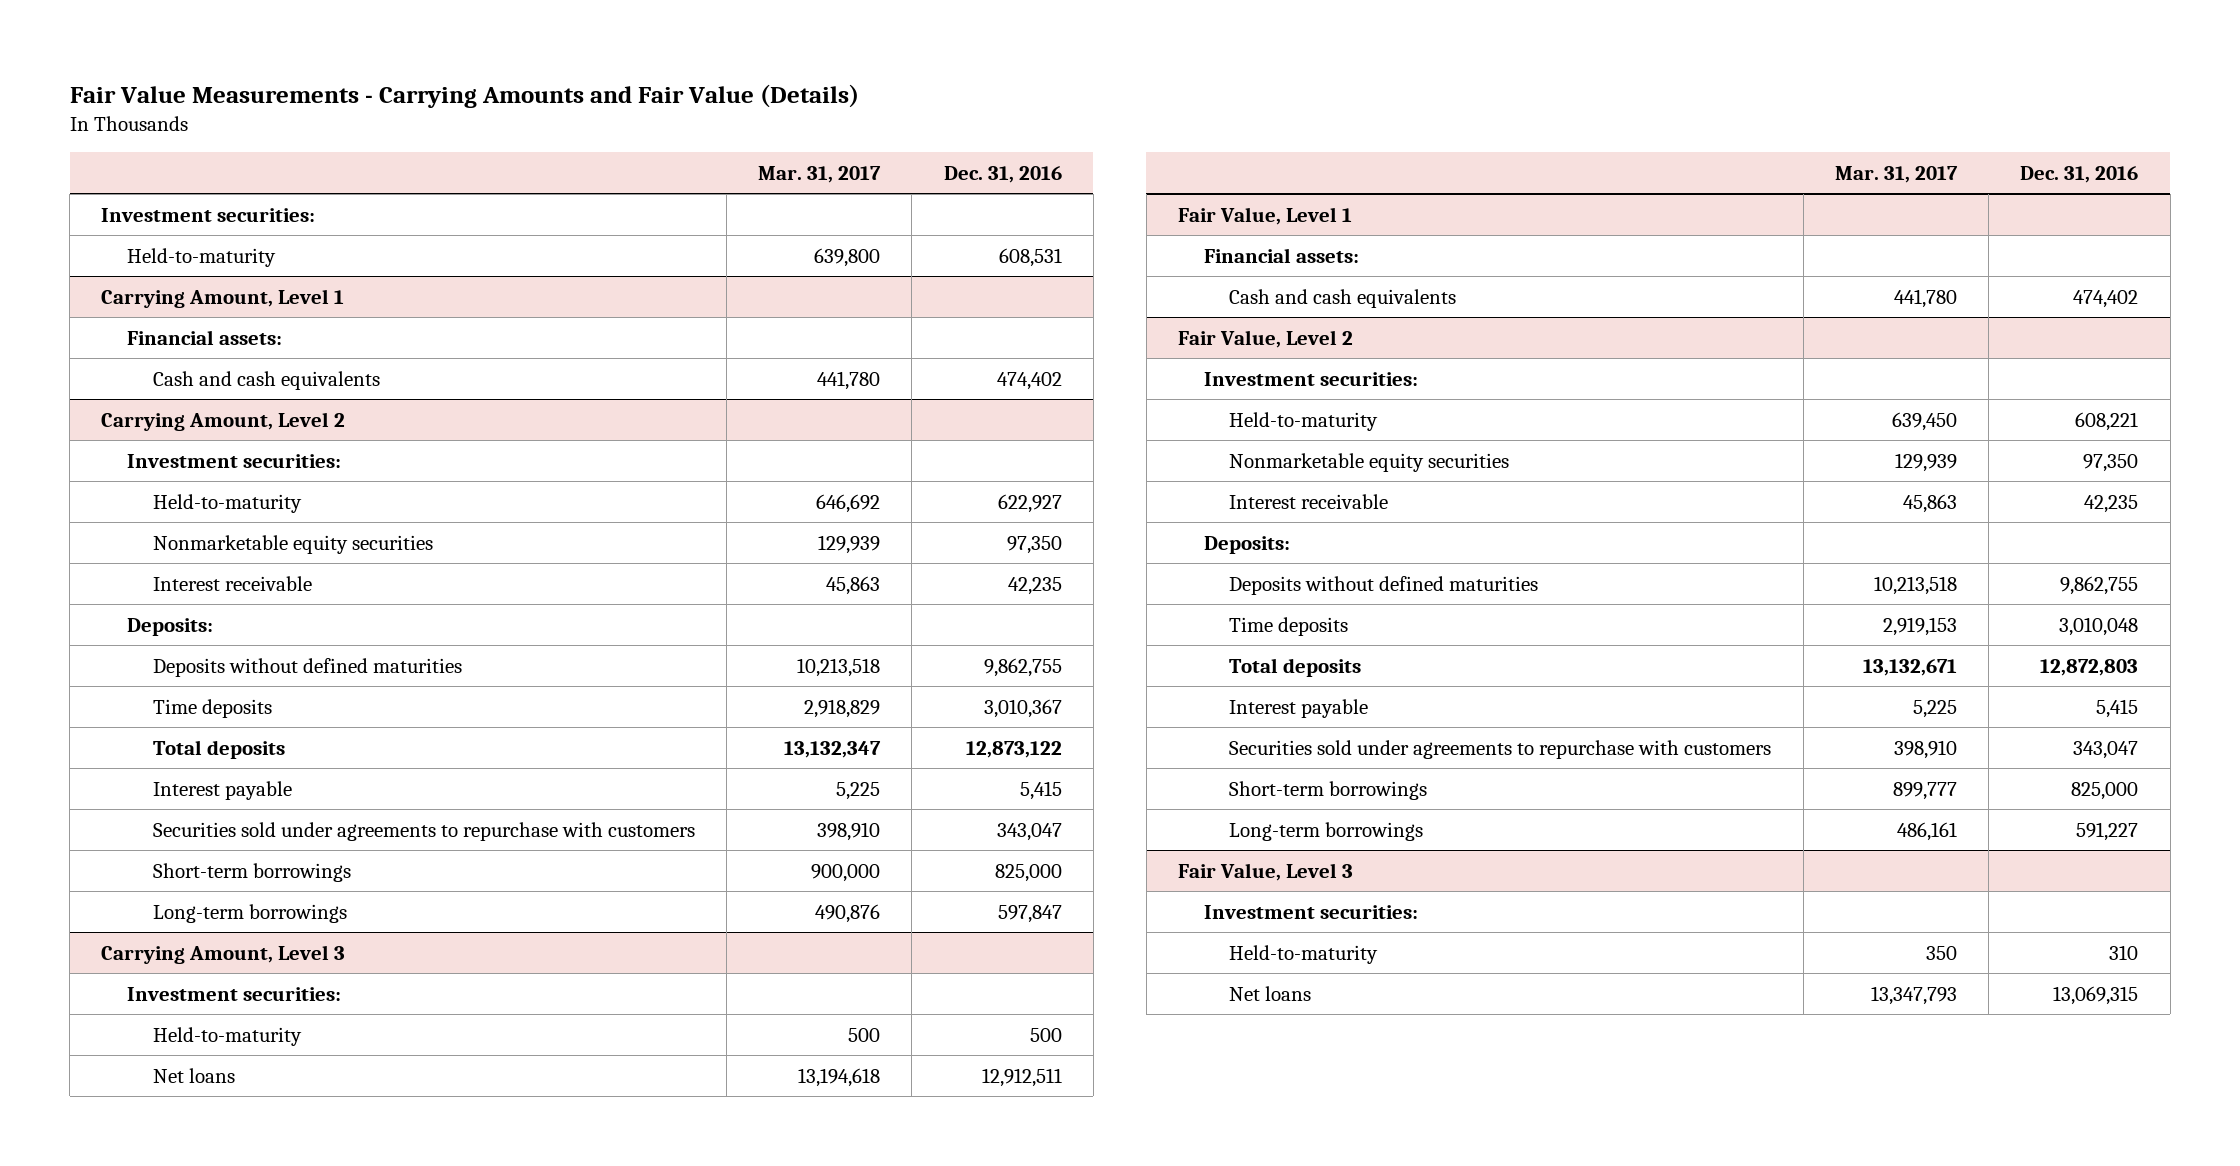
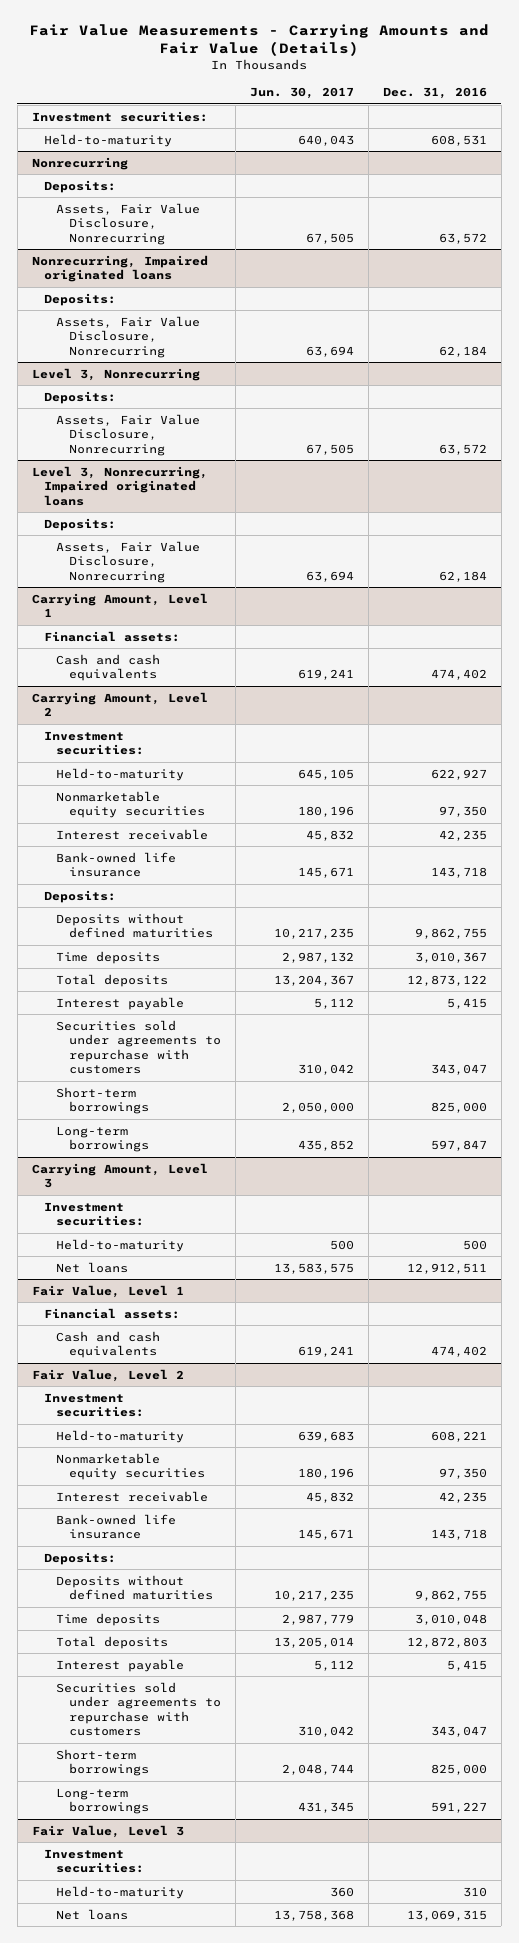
[758,166,882,184] Mar. 31, 2017 -> none
none -> [249,87,354,100] Jun. 30, 2017
none -> [31,156,128,170] Nonrecurring
none -> [44,179,117,193] Deposits:
none -> [56,202,201,245] Assets, Fair Value Disclosure, Nonrecurring
none -> [31,254,208,283] Nonrecurring, Impaired originated loans
none -> [44,292,117,306] Deposits:
none -> [56,315,201,358] Assets, Fair Value Disclosure, Nonrecurring
none -> [31,367,200,381] Level 3, Nonrecurring
none -> [44,390,117,404] Deposits:
none -> [56,413,201,456] Assets, Fair Value Disclosure, Nonrecurring
none -> [31,465,208,506] Level 3, Nonrecurring, Impaired originated loans
none -> [44,517,117,531] Deposits:
none -> [56,540,201,583] Assets, Fair Value Disclosure, Nonrecurring
none -> [56,851,177,878] Bank-owned life insurance
none -> [56,1513,177,1540] Bank-owned life insurance

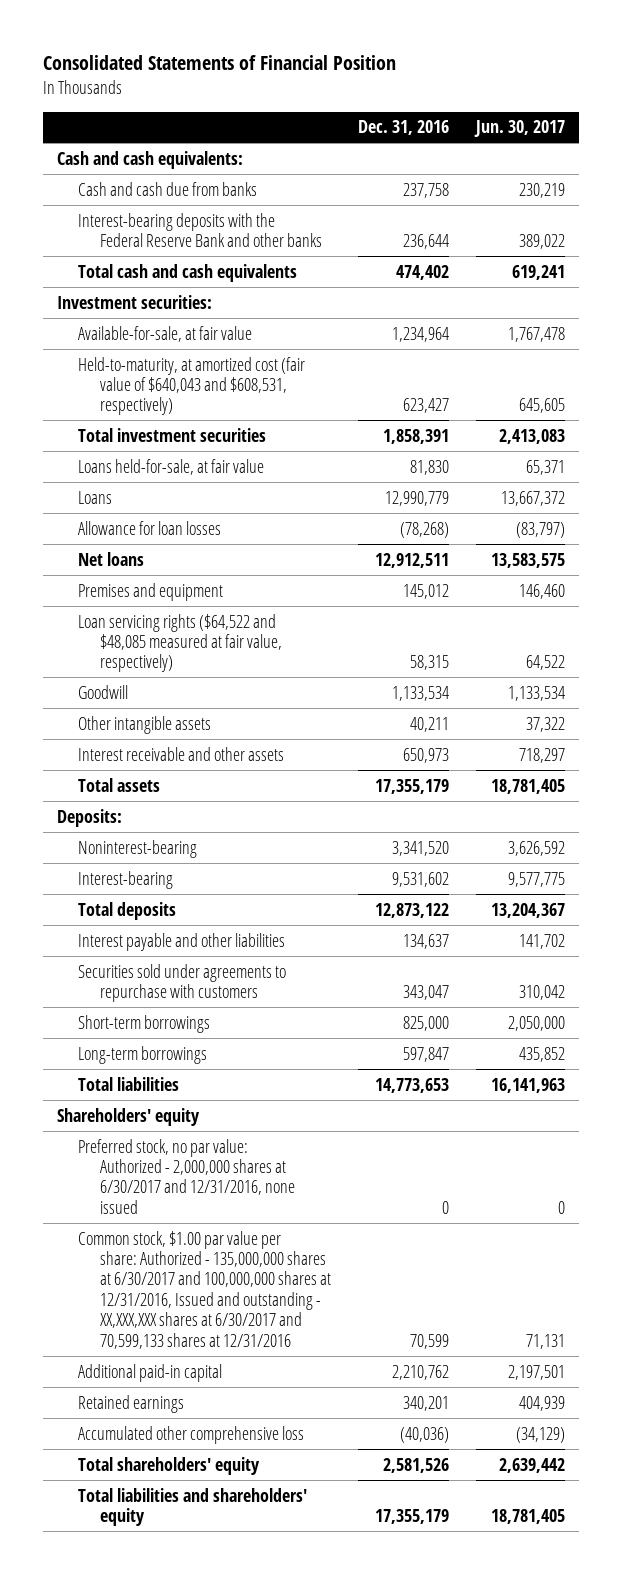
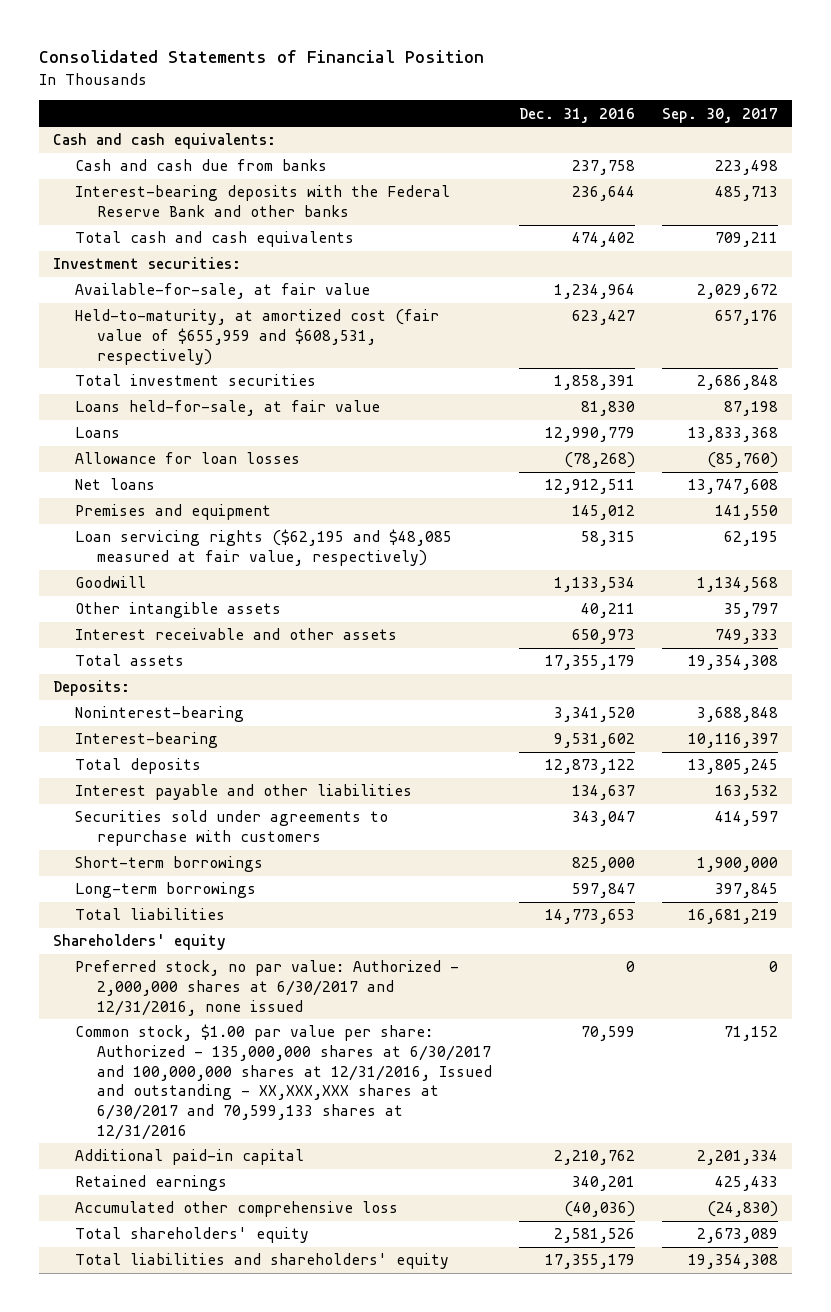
[474,120,566,138] Jun. 30, 2017 -> none
none -> [662,107,779,123] Sep. 30, 2017
[78,356,306,416] Held-to-maturity, at amortized cost (fair value of $640,043 and $608,531, respectively) -> [74,309,439,365] Held-to-maturity, at amortized cost (fair value of $655,959 and $608,531, respectively)
[78,613,282,673] Loan servicing rights ($64,522 and $48,085 measured at fair value, respectively) -> [74,529,452,567] Loan servicing rights ($62,195 and $48,085 measured at fair value, respectively)

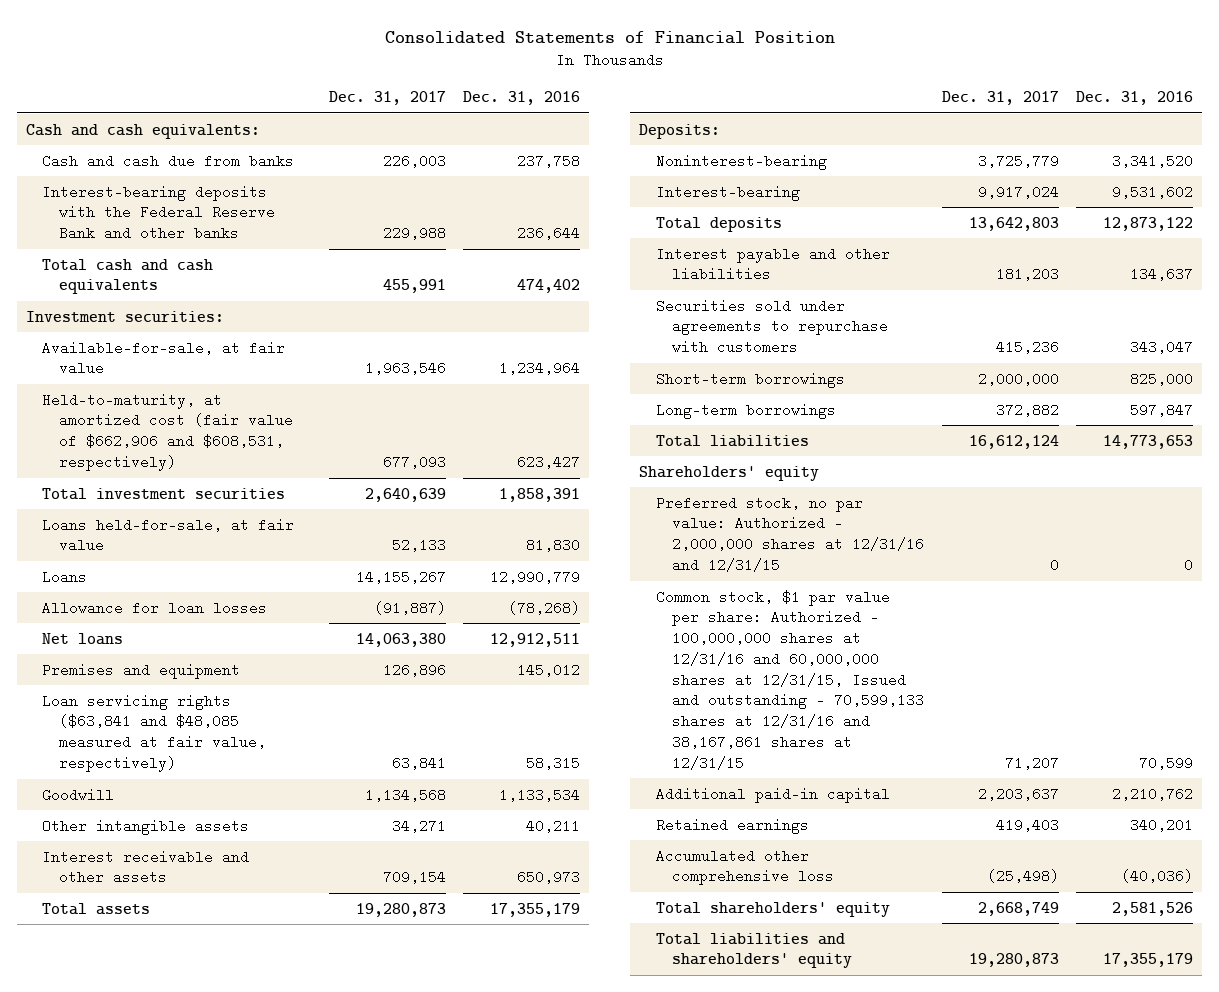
[662,107,779,123] Sep. 30, 2017 -> none
none -> [328,91,446,106] Dec. 31, 2017
[74,309,439,365] Held-to-maturity, at amortized cost (fair value of $655,959 and $608,531, respectively) -> [42,392,294,471] Held-to-maturity, at amortized cost (fair value of $662,906 and $608,531, respectively)
[74,529,452,567] Loan servicing rights ($62,195 and $48,085 measured at fair value, respectively) -> [42,693,267,772] Loan servicing rights ($63,841 and $48,085 measured at fair value, respectively)
[74,960,459,1016] Preferred stock, no par value: Authorized - 2,000,000 shares at 6/30/2017 and 12/31/2016, none issued -> [655,495,925,572] Preferred stock, no par value: Authorized - 2,000,000 shares at 12/31/16 and 12/31/15
[74,1024,492,1140] Common stock, $1.00 par value per share: Authorized - 135,000,000 shares at 6/30/2017 and 100,000,000 shares at 12/31/2016, Issued and outstanding - XX,XXX,XXX shares at 6/30/2017 and 70,599,133 shares at 12/31/2016 -> [655,589,925,770] Common stock, $1 par value per share: Authorized - 100,000,000 shares at 12/31/16 and 60,000,000 shares at 12/31/15, Issued and outstanding - 70,599,133 shares at 12/31/16 and 38,167,861 shares at 12/31/15

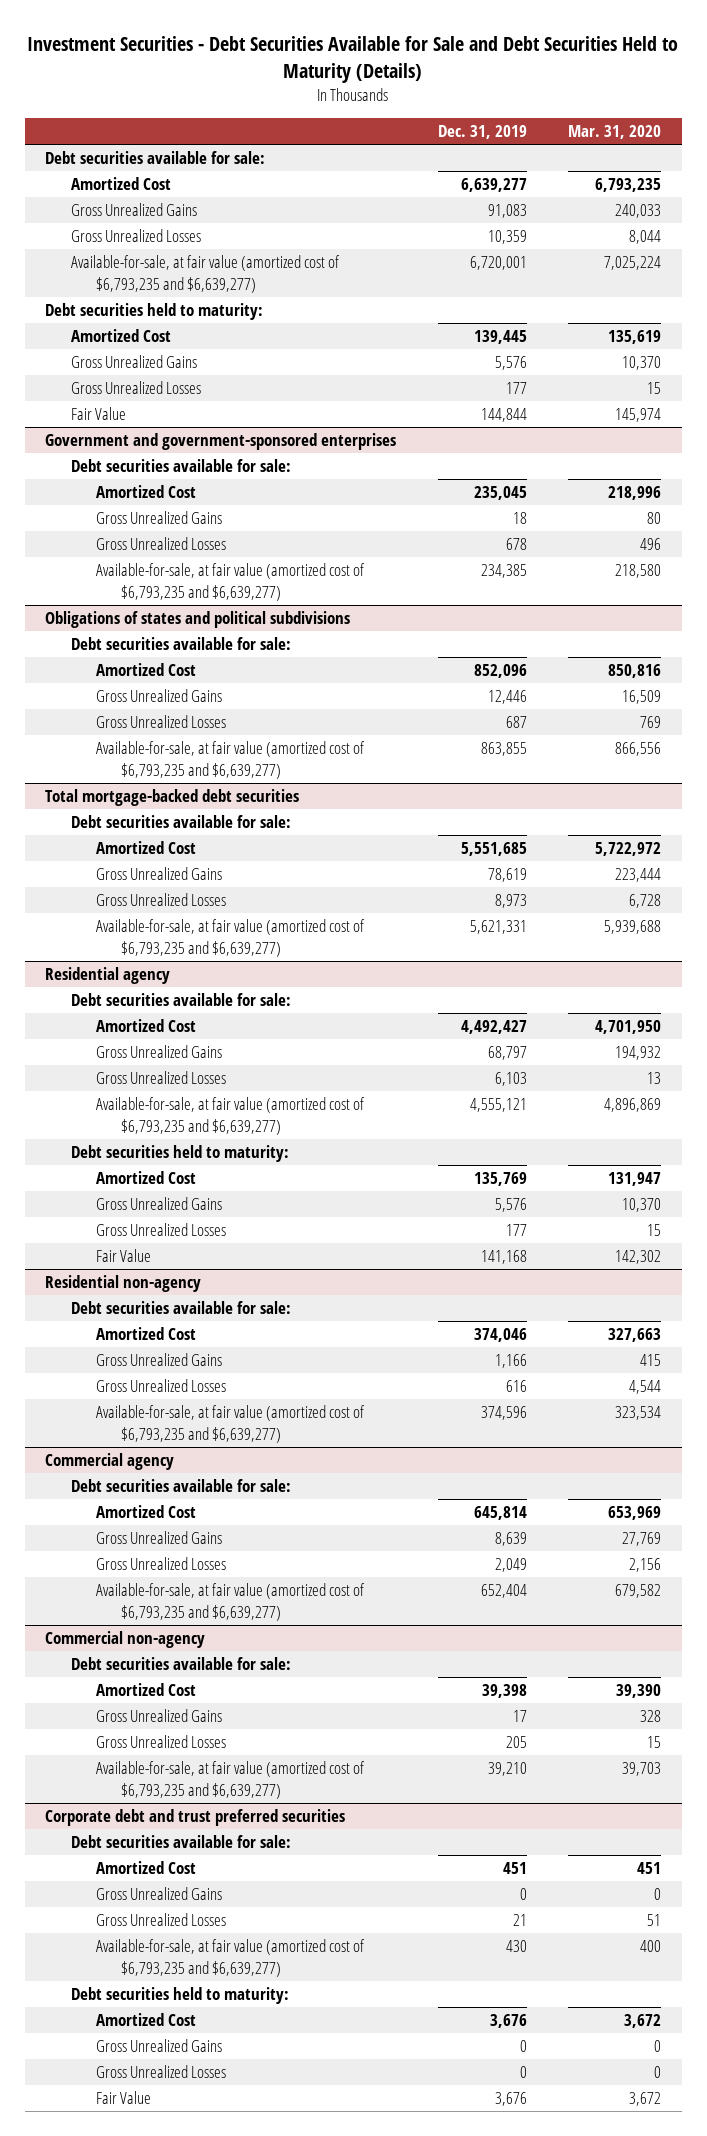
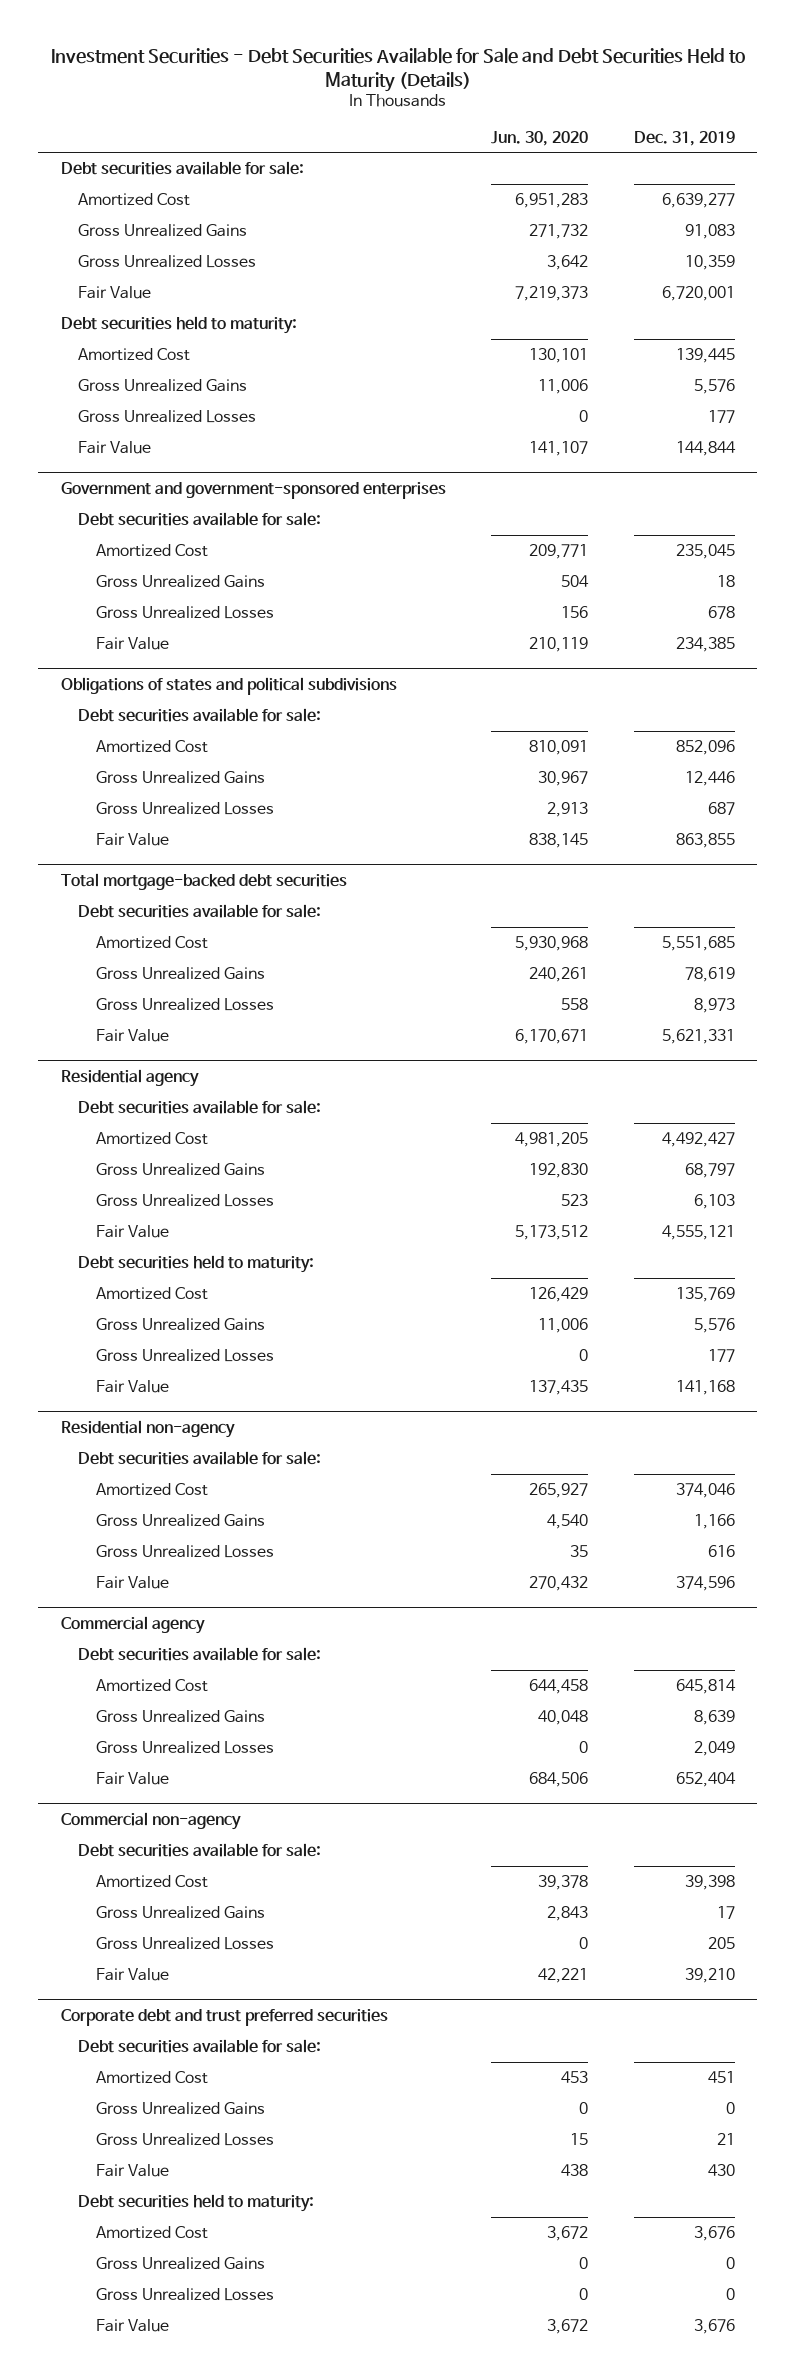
[568,125,662,140] Mar. 31, 2020 -> none
none -> [491,130,589,146] Jun. 30, 2020
[70,255,340,293] Available-for-sale, at fair value (amortized cost of $6,793,235 and $6,639,277) -> [78,285,152,299] Fair Value
[95,563,365,601] Available-for-sale, at fair value (amortized cost of $6,793,235 and $6,639,277) -> [95,636,169,650] Fair Value
[95,741,365,779] Available-for-sale, at fair value (amortized cost of $6,793,235 and $6,639,277) -> [95,832,169,846] Fair Value
[95,919,365,957] Available-for-sale, at fair value (amortized cost of $6,793,235 and $6,639,277) -> [95,1028,169,1042] Fair Value
[95,1097,365,1135] Available-for-sale, at fair value (amortized cost of $6,793,235 and $6,639,277) -> [95,1224,169,1238] Fair Value
[95,1405,365,1443] Available-for-sale, at fair value (amortized cost of $6,793,235 and $6,639,277) -> [95,1575,169,1589] Fair Value
[95,1583,365,1621] Available-for-sale, at fair value (amortized cost of $6,793,235 and $6,639,277) -> [95,1771,169,1785] Fair Value
[95,1761,365,1799] Available-for-sale, at fair value (amortized cost of $6,793,235 and $6,639,277) -> [95,1967,169,1981] Fair Value
[95,1939,365,1977] Available-for-sale, at fair value (amortized cost of $6,793,235 and $6,639,277) -> [95,2163,169,2177] Fair Value

